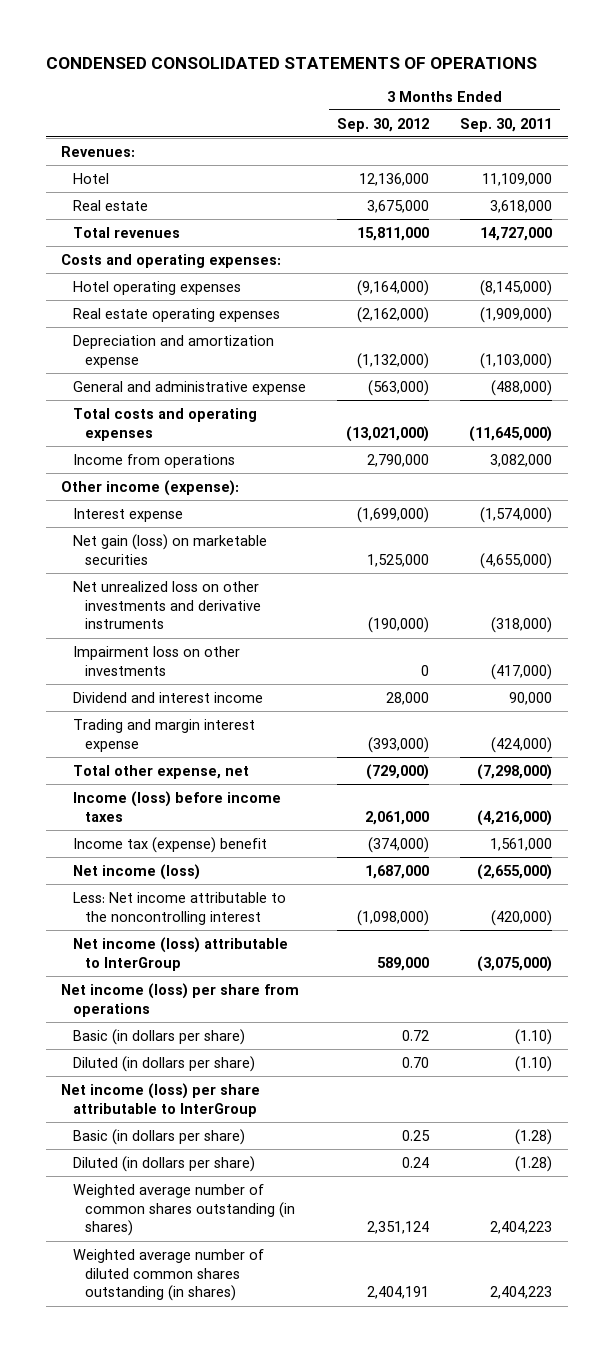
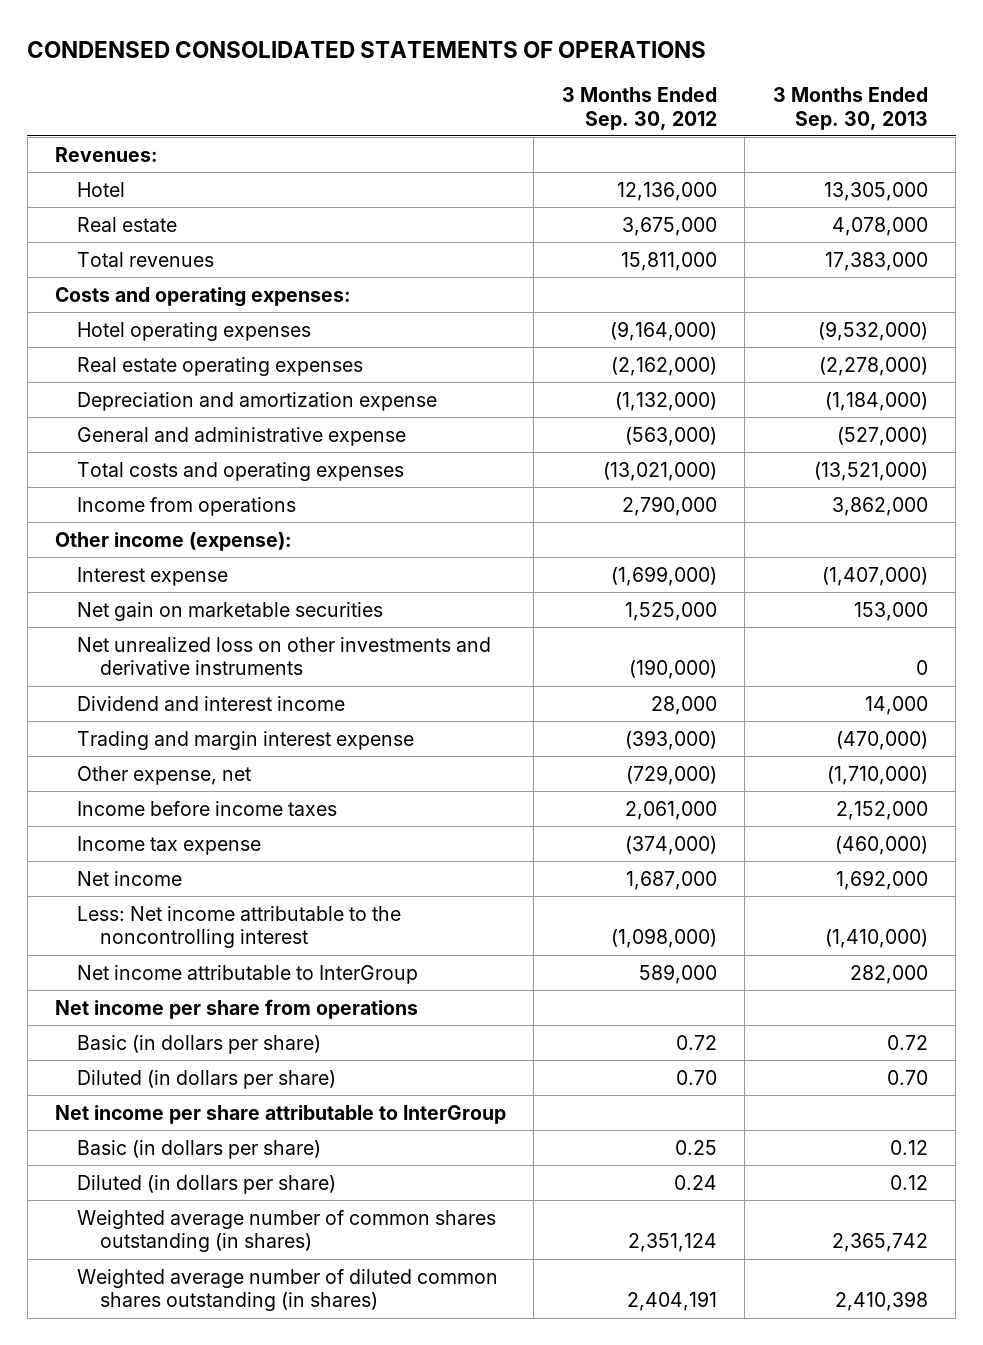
[460,117,553,132] Sep. 30, 2011 -> none
none -> [772,86,928,130] 3 Months Ended Sep. 30, 2013
[73,533,268,565] Net gain (loss) on marketable securities -> [77,601,384,621] Net gain on marketable securities
[73,645,241,676] Impairment loss on other investments -> none
[73,764,250,779] Total other expense, net -> [77,765,252,785] Other expense, net
[73,790,282,822] Income (loss) before income taxes -> [77,800,338,816] Income before income taxes
[73,836,268,853] Income tax (expense) benefit -> [77,835,262,855] Income tax expense
[73,863,201,880] Net income (loss) -> [77,870,183,886] Net income
[73,936,289,971] Net income (loss) attributable to InterGroup -> [77,964,419,984] Net income attributable to InterGroup
[61,982,300,1017] Net income (loss) per share from operations -> [54,998,418,1019] Net income per share from operations
[61,1082,261,1117] Net income (loss) per share attributable to InterGroup -> [54,1104,506,1124] Net income per share attributable to InterGroup

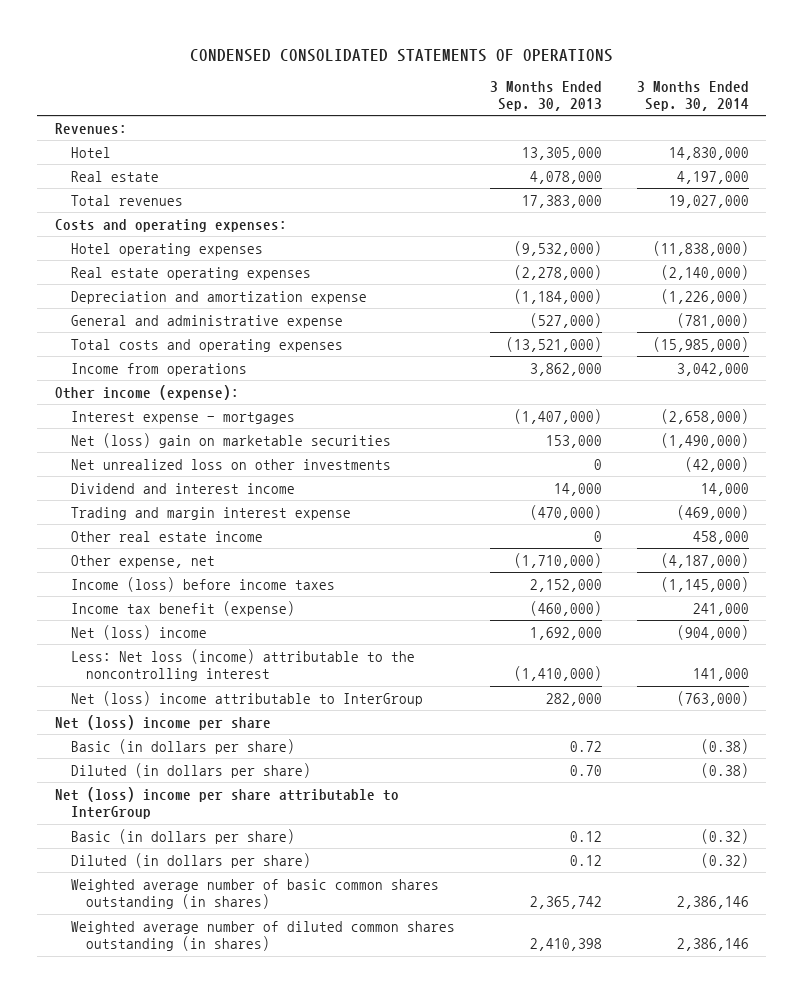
[561,86,717,130] 3 Months Ended Sep. 30, 2012 -> none
none -> [636,80,749,111] 3 Months Ended Sep. 30, 2014
[77,566,229,586] Interest expense -> [70,410,295,424] Interest expense - mortgages
[77,601,384,621] Net gain on marketable securities -> [70,432,391,448] Net (loss) gain on marketable securities
[77,636,492,676] Net unrealized loss on other investments and derivative instruments -> [70,458,391,470] Net unrealized loss on other investments
none -> [70,530,263,542] Other real estate income
[77,800,338,816] Income before income taxes -> [70,576,335,592] Income (loss) before income taxes
[77,835,262,855] Income tax expense -> [70,600,295,616] Income tax benefit (expense)
[77,870,183,886] Net income -> [70,624,207,640] Net (loss) income
[77,905,402,949] Less: Net income attributable to the noncontrolling interest -> [70,648,415,682] Less: Net loss (income) attributable to the noncontrolling interest
[77,964,419,984] Net income attributable to InterGroup -> [70,690,423,706] Net (loss) income attributable to InterGroup
[54,998,418,1019] Net income per share from operations -> [54,714,271,730] Net (loss) income per share
[54,1104,506,1124] Net income per share attributable to InterGroup -> [54,786,399,820] Net (loss) income per share attributable to InterGroup
[77,1209,497,1253] Weighted average number of common shares outstanding (in shares) -> [70,878,439,910] Weighted average number of basic common shares outstanding (in shares)

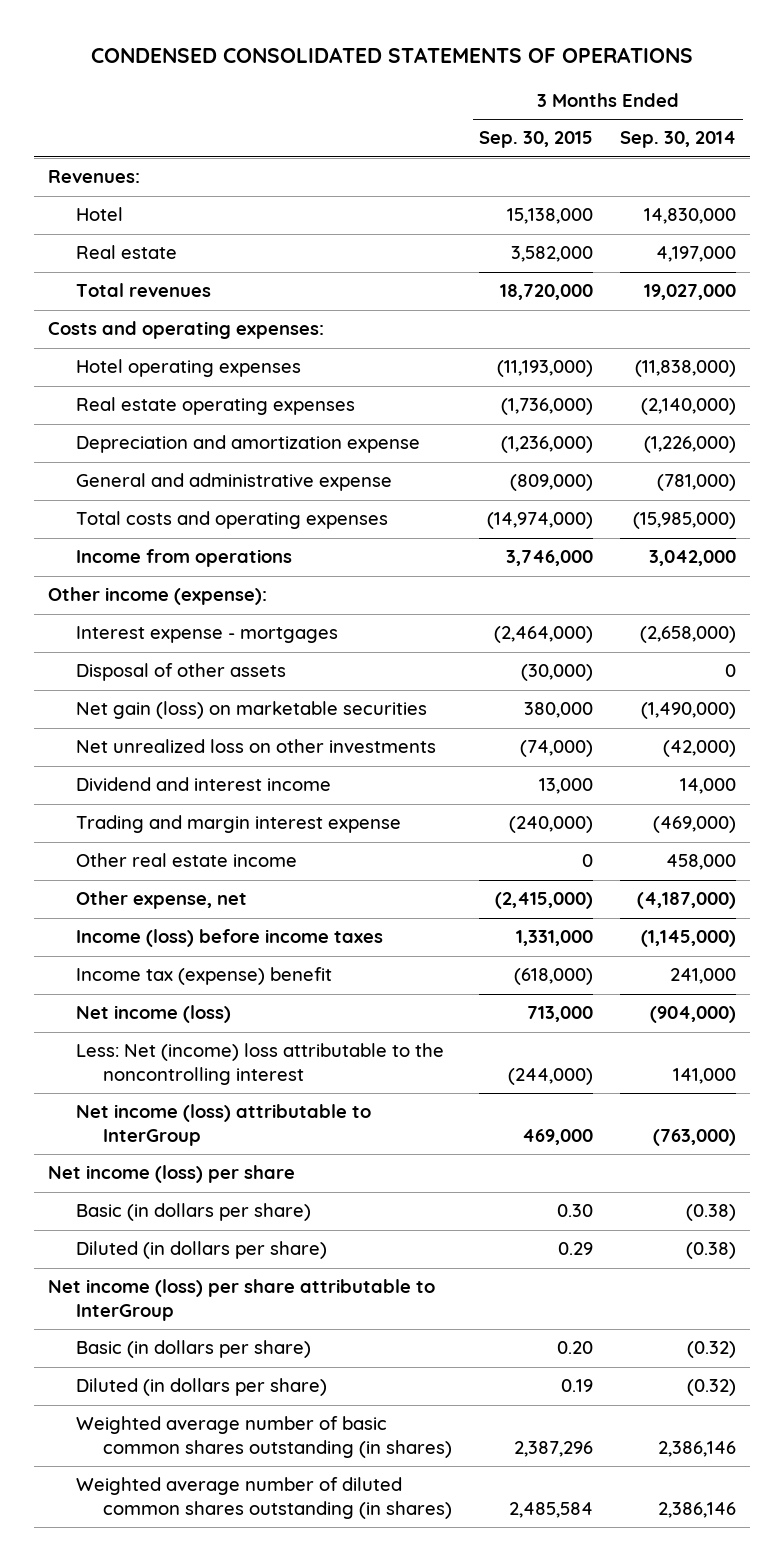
[489,80,602,111] 3 Months Ended Sep. 30, 2013 -> none
none -> [479,131,594,149] Sep. 30, 2015
none -> [75,663,286,682] Disposal of other assets
[70,432,391,448] Net (loss) gain on marketable securities -> [75,701,427,720] Net gain (loss) on marketable securities
[70,600,295,616] Income tax benefit (expense) -> [75,967,332,986] Income tax (expense) benefit
[70,624,207,640] Net (loss) income -> [75,1005,231,1024] Net income (loss)
[70,648,415,682] Less: Net loss (income) attributable to the noncontrolling interest -> [75,1043,444,1085] Less: Net (income) loss attributable to the noncontrolling interest
[70,690,423,706] Net (loss) income attributable to InterGroup -> [75,1104,371,1146] Net income (loss) attributable to InterGroup
[54,714,271,730] Net (loss) income per share -> [47,1165,295,1184] Net income (loss) per share
[54,786,399,820] Net (loss) income per share attributable to InterGroup -> [47,1279,435,1321] Net income (loss) per share attributable to InterGroup

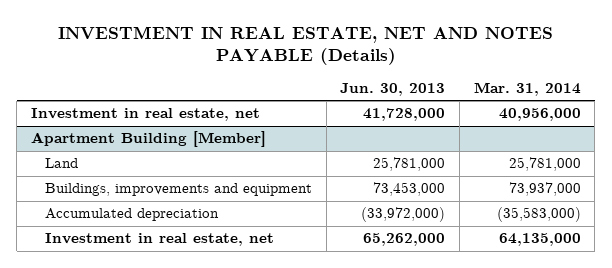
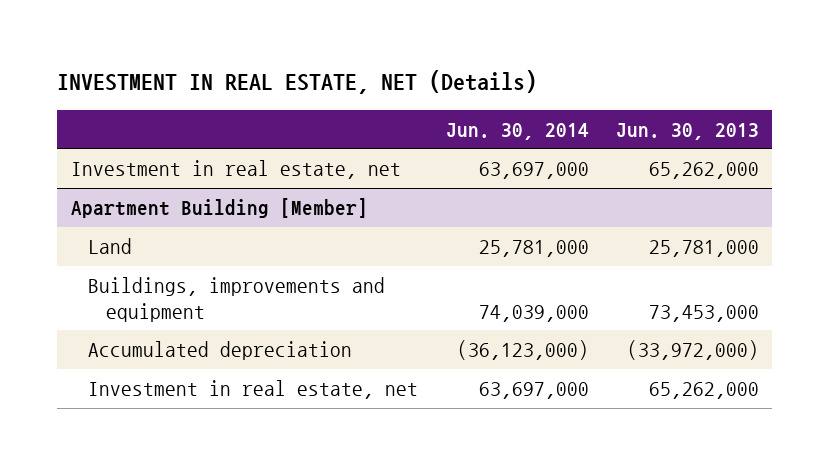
[57,25,553,66] INVESTMENT IN REAL ESTATE, NET AND NOTES PAYABLE (Details) -> [57,70,538,95] INVESTMENT IN REAL ESTATE, NET (Details)
[473,81,581,96] Mar. 31, 2014 -> none
none -> [445,122,589,140] Jun. 30, 2014
[363,108,446,122] 41,728,000 -> [648,161,759,179] 65,262,000

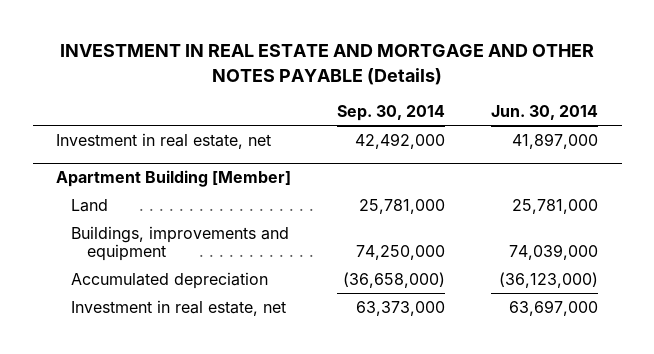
[57,70,538,95] INVESTMENT IN REAL ESTATE, NET (Details) -> [60,44,595,85] INVESTMENT IN REAL ESTATE AND MORTGAGE AND OTHER NOTES PAYABLE (Details)
[615,122,759,140] Jun. 30, 2013 -> none
none -> [337,105,446,122] Sep. 30, 2014
[478,161,589,179] 63,697,000 -> [512,132,599,149] 41,897,000

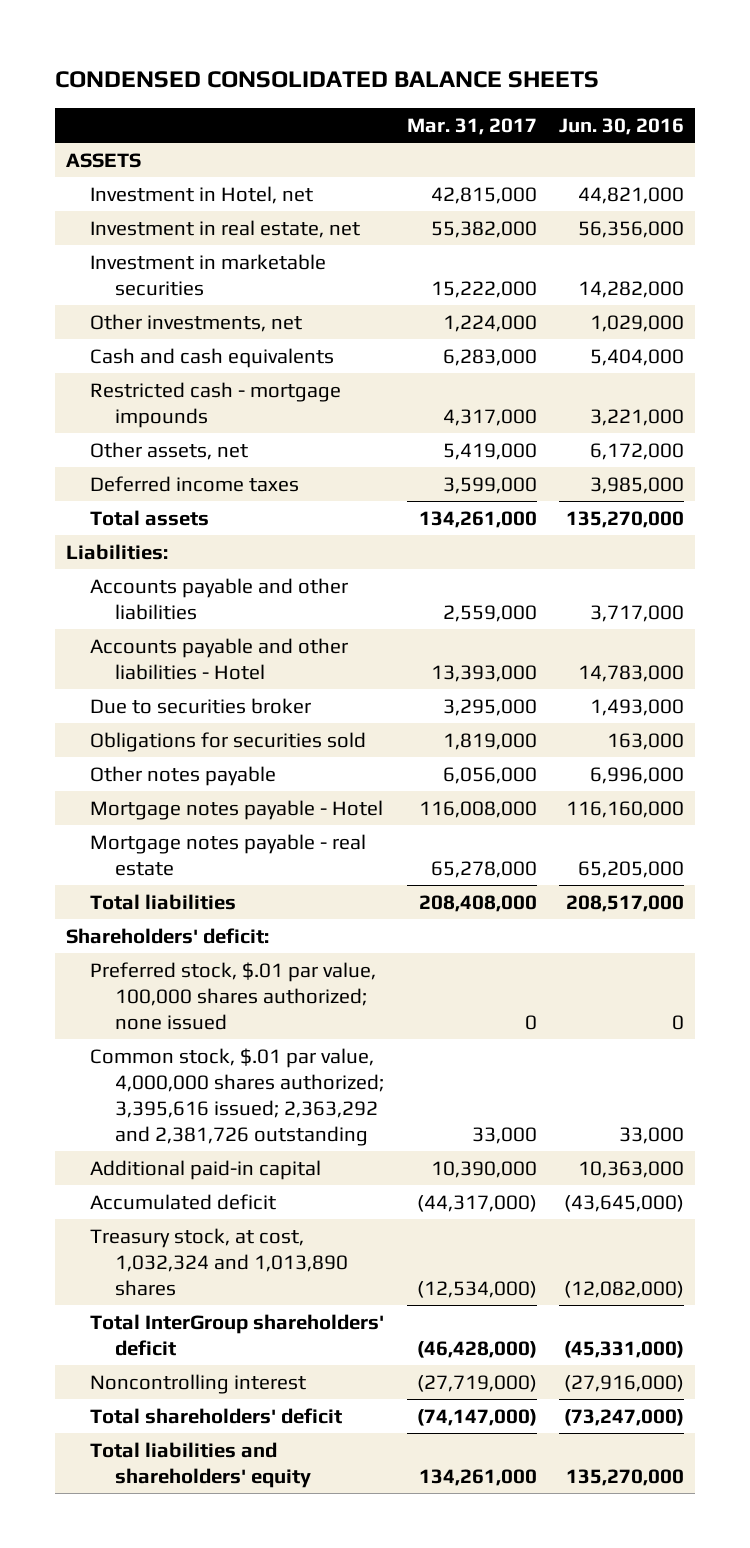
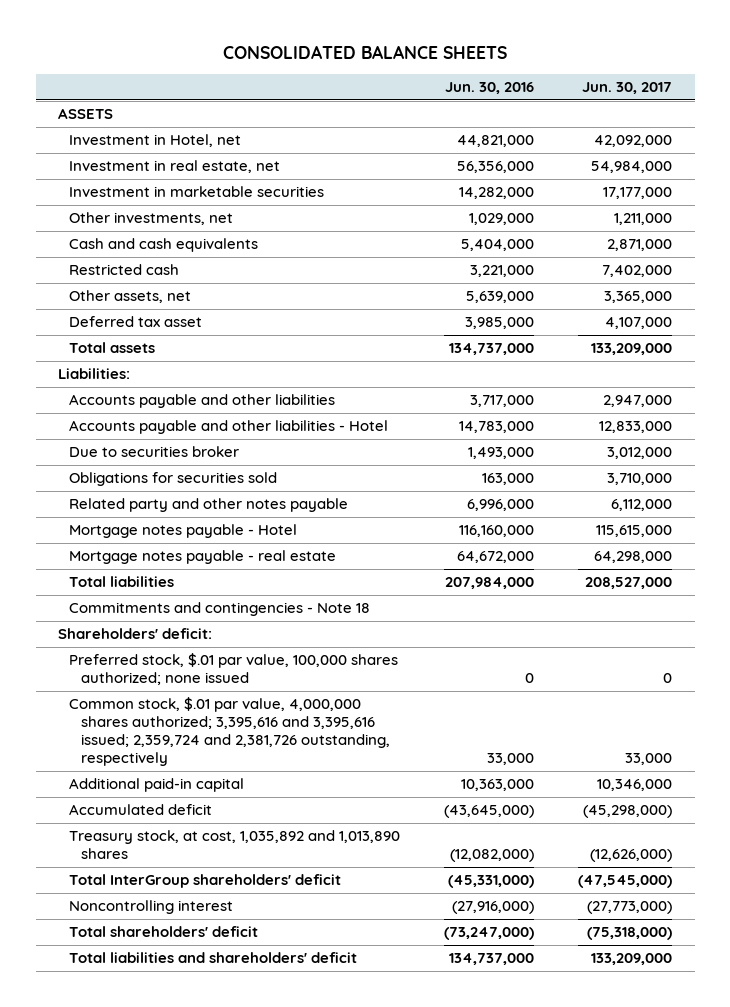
[55,71,600,89] CONDENSED CONSOLIDATED BALANCE SHEETS -> [223,45,508,60] CONSOLIDATED BALANCE SHEETS
[406,117,537,135] Mar. 31, 2017 -> none
none -> [582,82,673,95] Jun. 30, 2017
[90,381,342,428] Restricted cash - mortgage impounds -> [69,264,180,276] Restricted cash
[589,442,684,460] 6,172,000 -> [466,291,535,304] 5,639,000
[90,475,300,492] Deferred income taxes -> [69,316,203,328] Deferred tax asset
[565,510,684,528] 135,270,000 -> [449,343,535,356] 134,737,000
[90,765,277,786] Other notes payable -> [69,498,349,513] Related party and other notes payable
[577,860,684,878] 65,205,000 -> [457,551,535,564] 64,672,000
[565,894,684,912] 208,517,000 -> [445,577,535,590] 207,984,000
none -> [69,602,371,617] Commitments and contingencies - Note 18
[90,1047,384,1147] Common stock, $.01 par value, 4,000,000 shares authorized; 3,395,616 issued; 2,363,292 and 2,381,726 outstanding -> [69,697,390,767] Common stock, $.01 par value, 4,000,000 shares authorized; 3,395,616 and 3,395,616 issued; 2,359,724 and 2,381,726 outstanding, respectively
[90,1227,348,1296] Treasury stock, at cost, 1,032,324 and 1,013,890 shares -> [69,830,401,860] Treasury stock, at cost, 1,035,892 and 1,013,890 shares
[90,1441,311,1488] Total liabilities and shareholders' equity -> [69,952,358,964] Total liabilities and shareholders' deficit
[565,1468,684,1486] 135,270,000 -> [449,953,535,966] 134,737,000

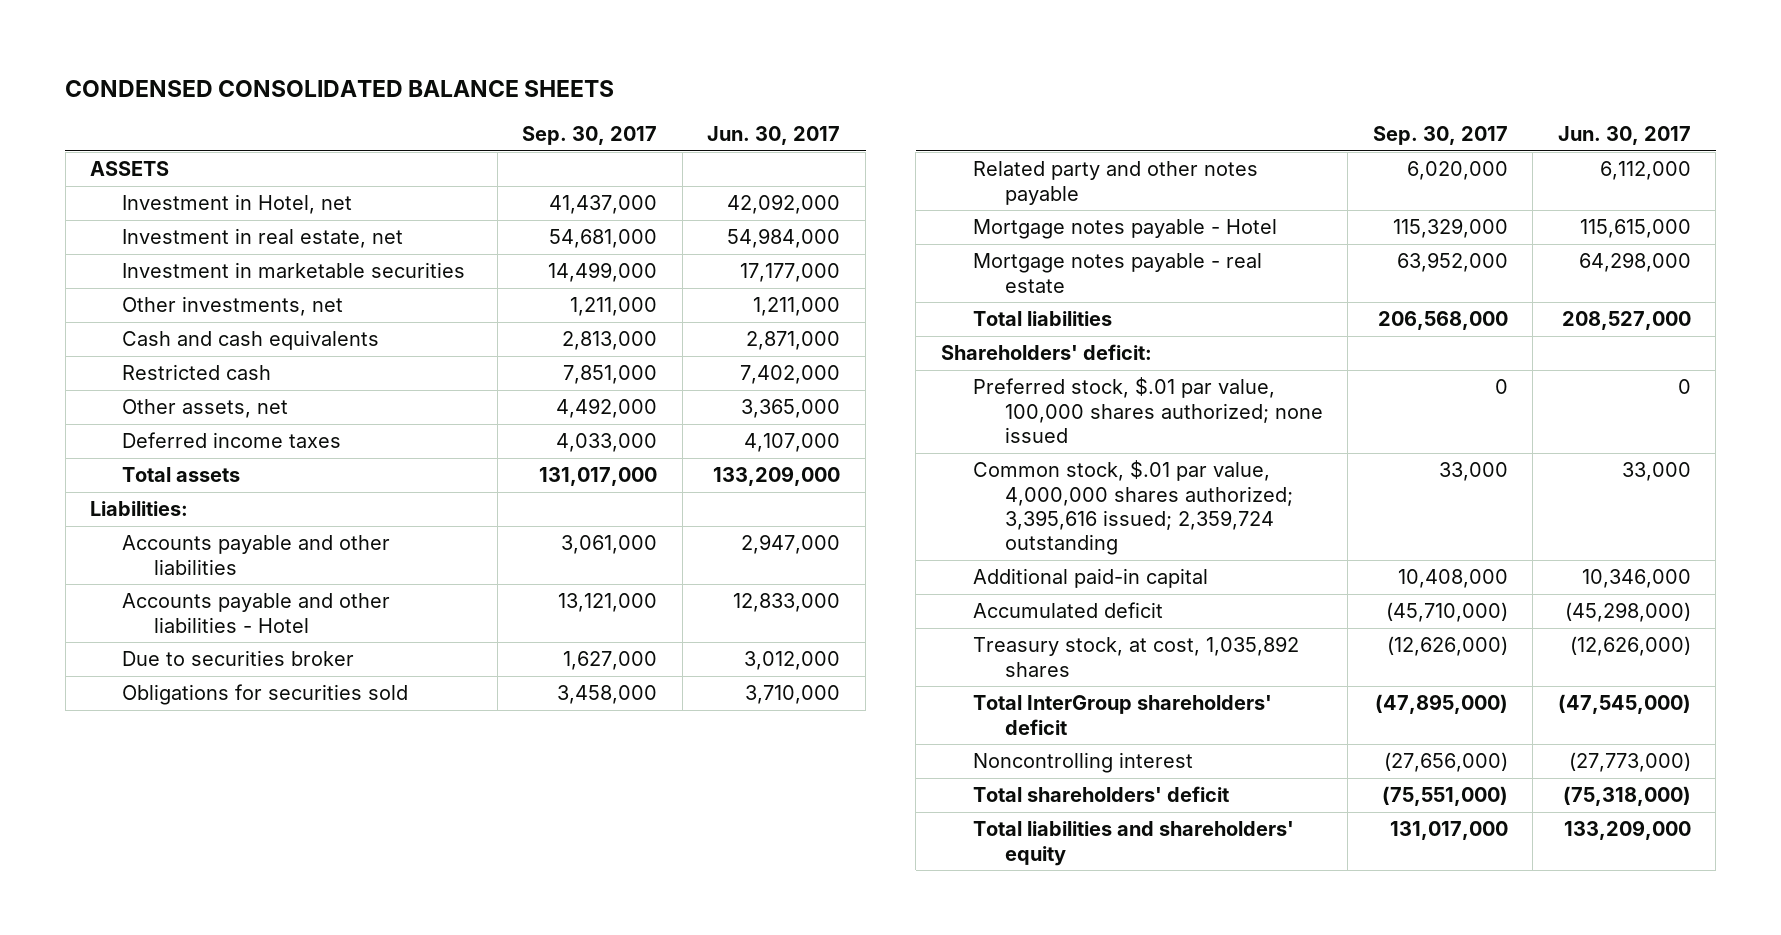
[223,45,508,60] CONSOLIDATED BALANCE SHEETS -> [65,79,615,97] CONDENSED CONSOLIDATED BALANCE SHEETS
[445,82,535,95] Jun. 30, 2016 -> none
none -> [522,125,658,145] Sep. 30, 2017
[69,316,203,328] Deferred tax asset -> [122,432,342,449] Deferred income taxes
[69,602,371,617] Commitments and contingencies - Note 18 -> none
[69,697,390,767] Common stock, $.01 par value, 4,000,000 shares authorized; 3,395,616 and 3,395,616 issued; 2,359,724 and 2,381,726 outstanding, respectively -> [972,460,1293,556] Common stock, $.01 par value, 4,000,000 shares authorized; 3,395,616 issued; 2,359,724 outstanding
[69,830,401,860] Treasury stock, at cost, 1,035,892 and 1,013,890 shares -> [972,636,1299,677] Treasury stock, at cost, 1,035,892 shares
[69,952,358,964] Total liabilities and shareholders' deficit -> [972,821,1294,866] Total liabilities and shareholders' equity

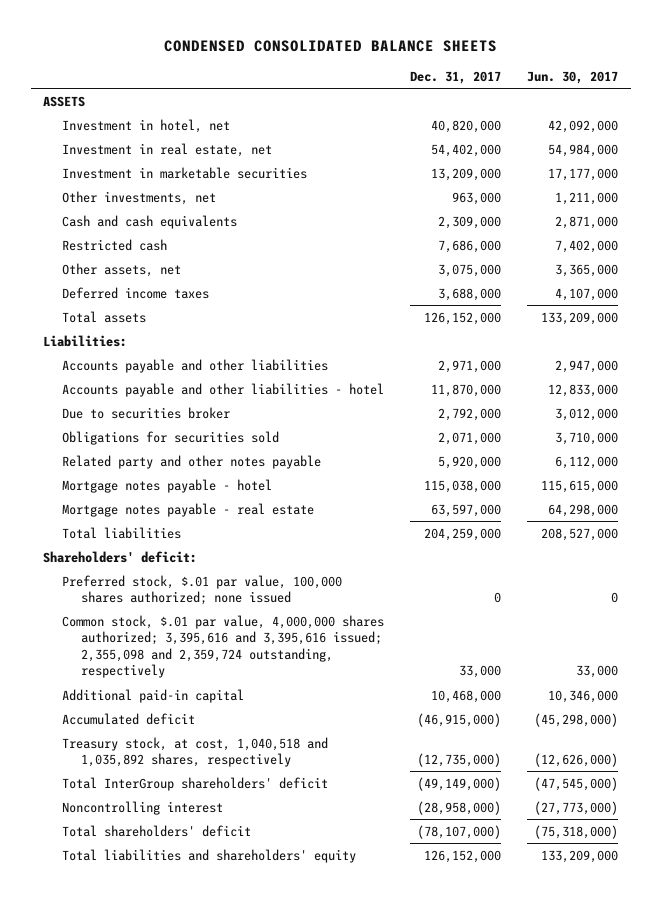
[522,125,658,145] Sep. 30, 2017 -> none
none -> [410,70,502,84] Dec. 31, 2017
[122,194,353,215] Investment in Hotel, net -> [62,118,231,133] Investment in hotel, net
[122,593,391,633] Accounts payable and other liabilities - Hotel -> [62,382,385,397] Accounts payable and other liabilities - hotel
[972,219,1277,240] Mortgage notes payable - Hotel -> [62,478,273,493] Mortgage notes payable - hotel
[972,460,1293,556] Common stock, $.01 par value, 4,000,000 shares authorized; 3,395,616 issued; 2,359,724 outstanding -> [62,614,385,679] Common stock, $.01 par value, 4,000,000 shares authorized; 3,395,616 and 3,395,616 issued; 2,355,098 and 2,359,724 outstanding, respectively
[972,636,1299,677] Treasury stock, at cost, 1,035,892 shares -> [62,736,329,768] Treasury stock, at cost, 1,040,518 and 1,035,892 shares, respectively

